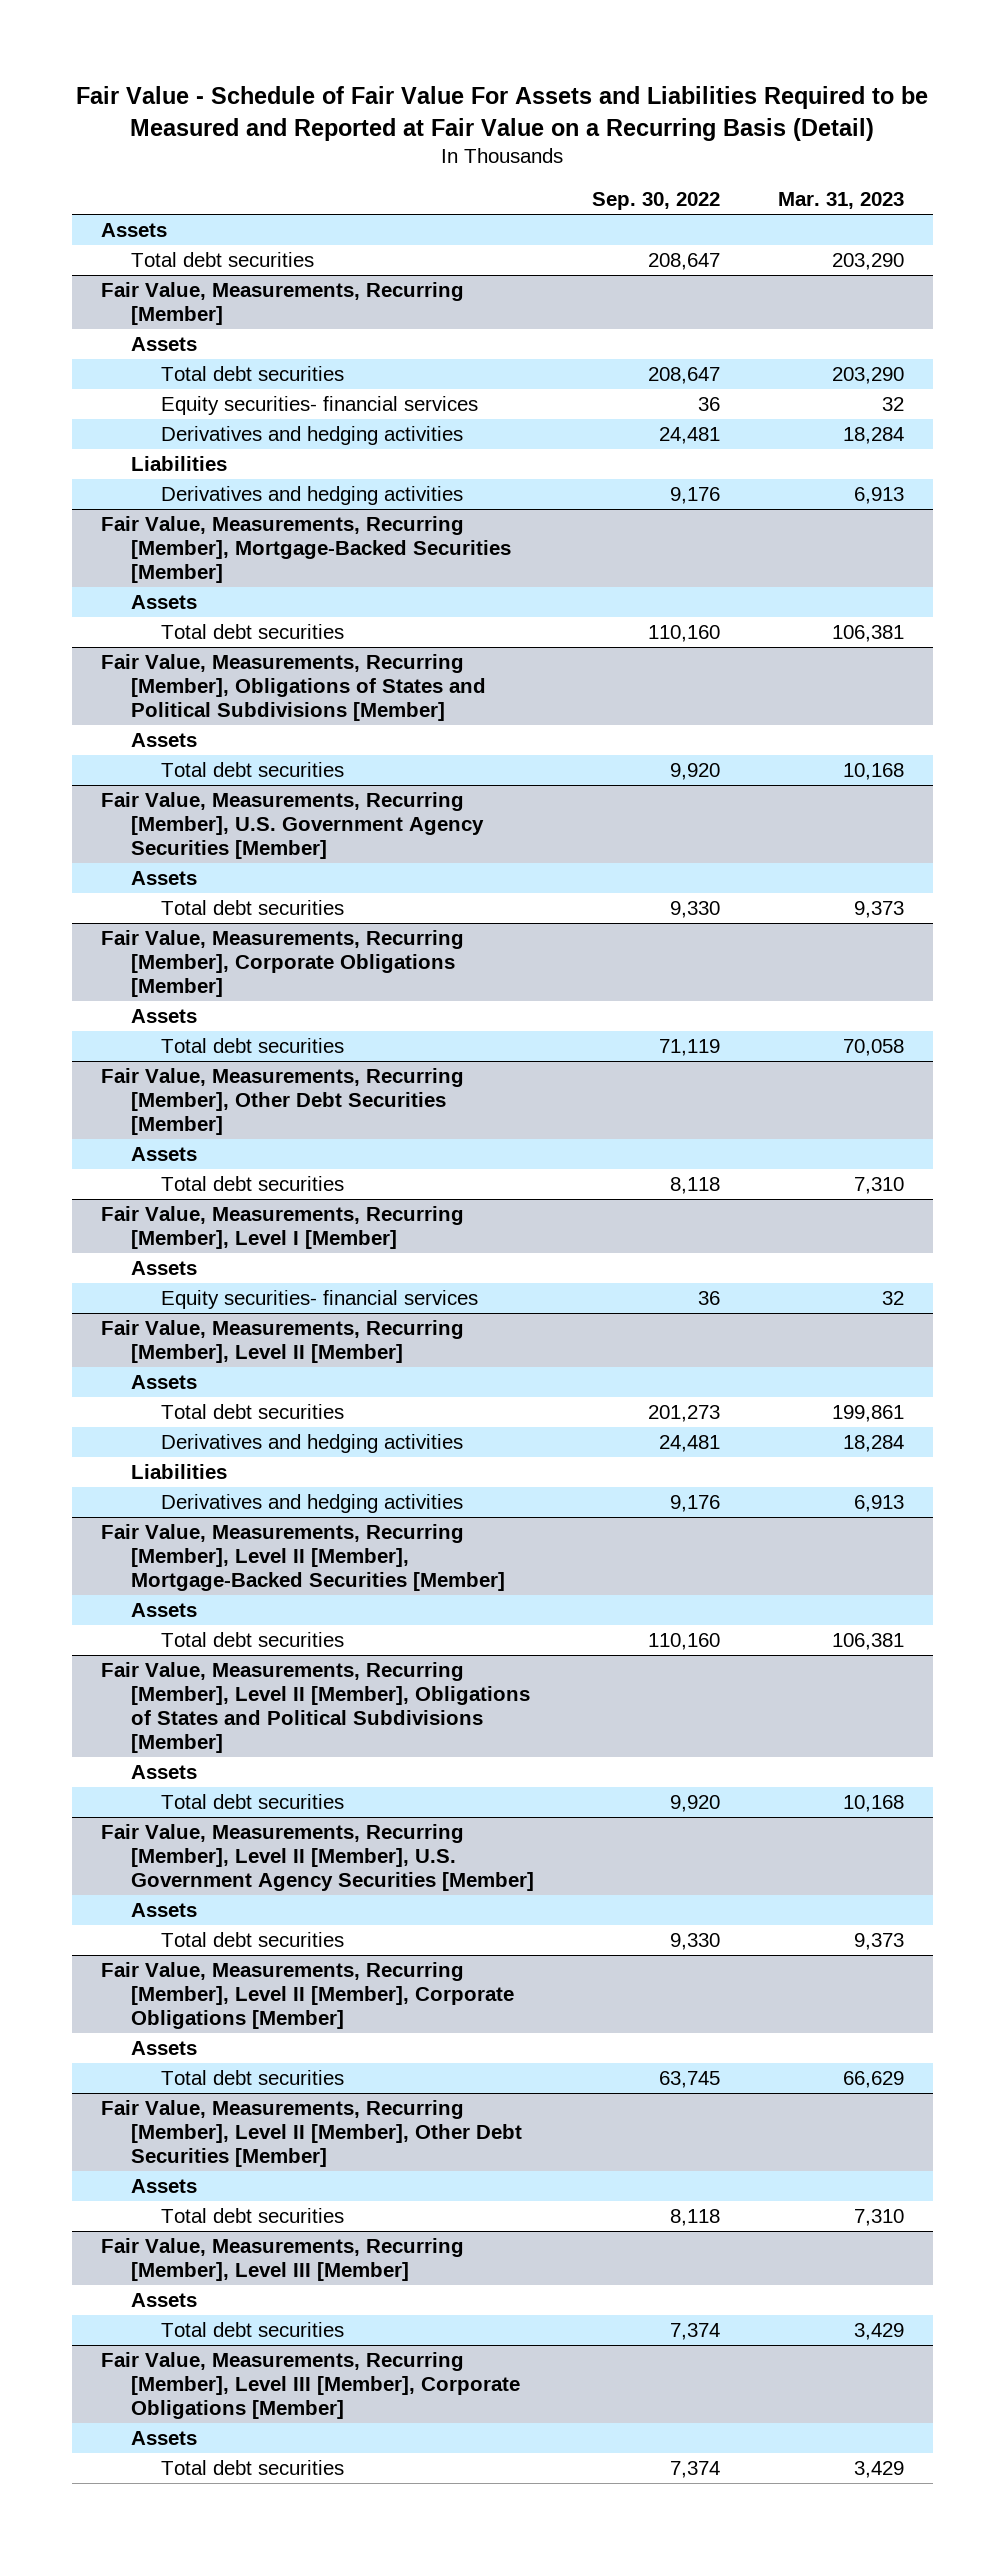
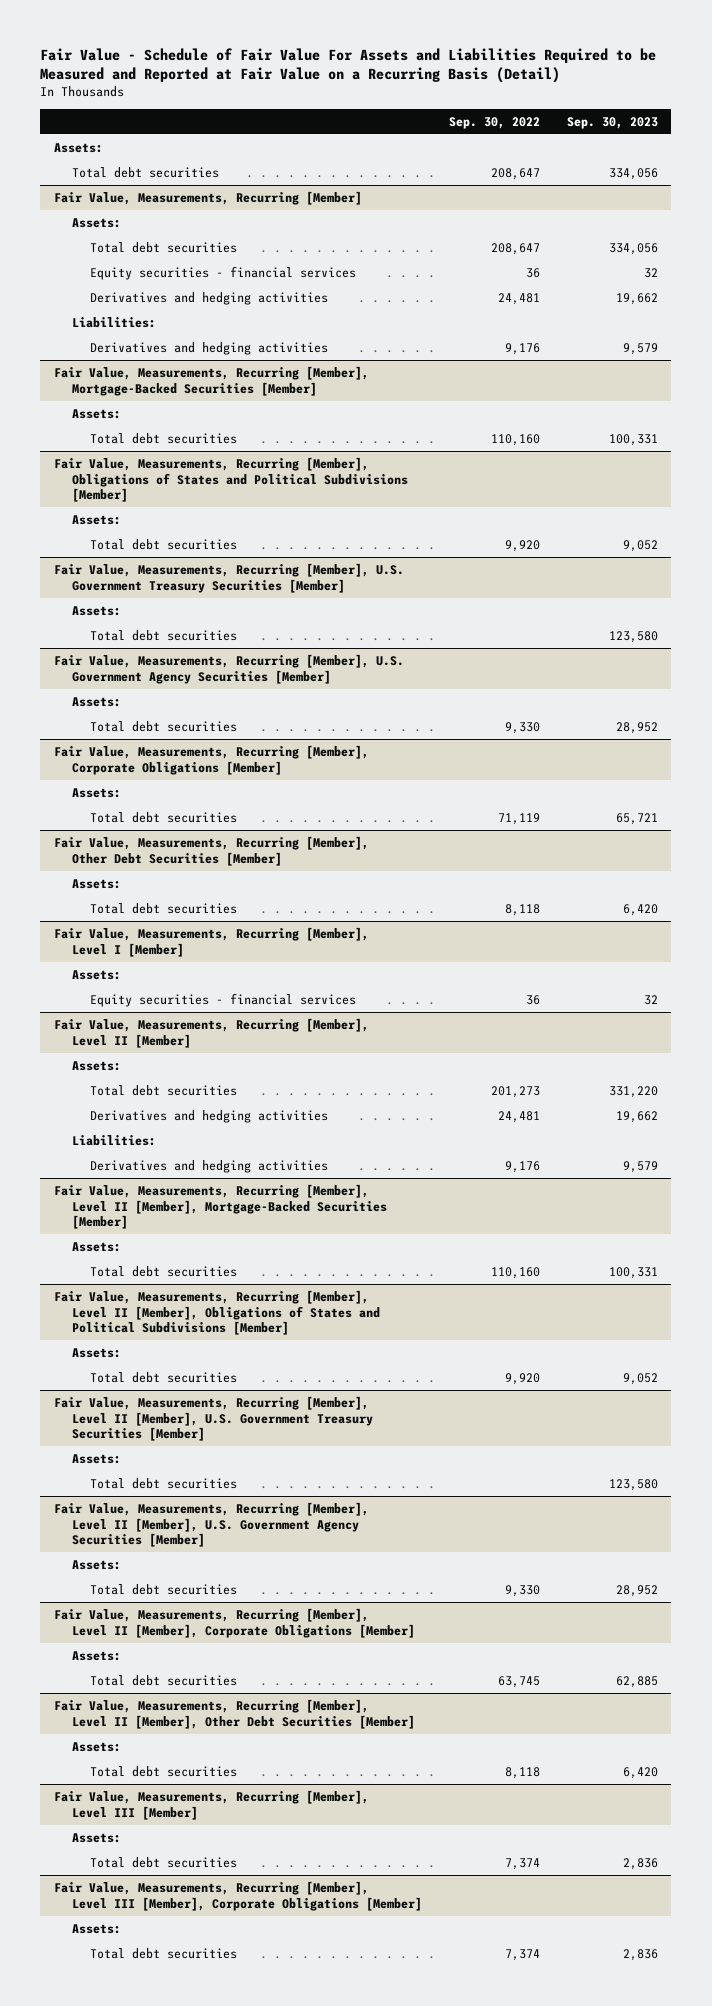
[777,192,904,210] Mar. 31, 2023 -> none
none -> [566,116,658,129] Sep. 30, 2023
[100,223,167,238] Assets -> [53,142,103,153] Assets:
[130,337,197,352] Assets -> [72,217,122,228] Assets:
[161,396,479,416] Equity securities- financial services -> [90,265,357,280] Equity securities - financial services
[130,456,227,472] Liabilities -> [72,316,157,328] Liabilities:
[130,595,197,610] Assets -> [72,408,122,419] Assets:
[130,733,197,748] Assets -> [72,514,122,525] Assets:
none -> [53,562,404,593] Fair Value, Measurements, Recurring [Member], U.S. Government Treasury Securities [Member]
none -> [72,605,122,616] Assets:
none -> [90,629,238,641] Total debt securities
[130,871,197,886] Assets -> [72,696,122,707] Assets:
[130,1009,197,1024] Assets -> [72,787,122,798] Assets:
[130,1147,197,1162] Assets -> [72,878,122,889] Assets:
[130,1261,197,1276] Assets -> [72,969,122,980] Assets:
[161,1290,479,1310] Equity securities- financial services -> [90,992,357,1007] Equity securities - financial services
[130,1375,197,1390] Assets -> [72,1060,122,1071] Assets:
[130,1464,227,1480] Liabilities -> [72,1134,157,1146] Liabilities:
[130,1603,197,1618] Assets -> [72,1241,122,1252] Assets:
[130,1765,197,1780] Assets -> [72,1347,122,1358] Assets:
none -> [53,1395,374,1442] Fair Value, Measurements, Recurring [Member], Level II [Member], U.S. Government Treasury Securities [Member]
none -> [72,1453,122,1464] Assets:
none -> [90,1477,238,1489] Total debt securities
[130,1903,197,1918] Assets -> [72,1559,122,1570] Assets:
[130,2041,197,2056] Assets -> [72,1650,122,1661] Assets:
[130,2179,197,2194] Assets -> [72,1741,122,1752] Assets:
[130,2293,197,2308] Assets -> [72,1832,122,1843] Assets:
[130,2431,197,2446] Assets -> [72,1923,122,1934] Assets:

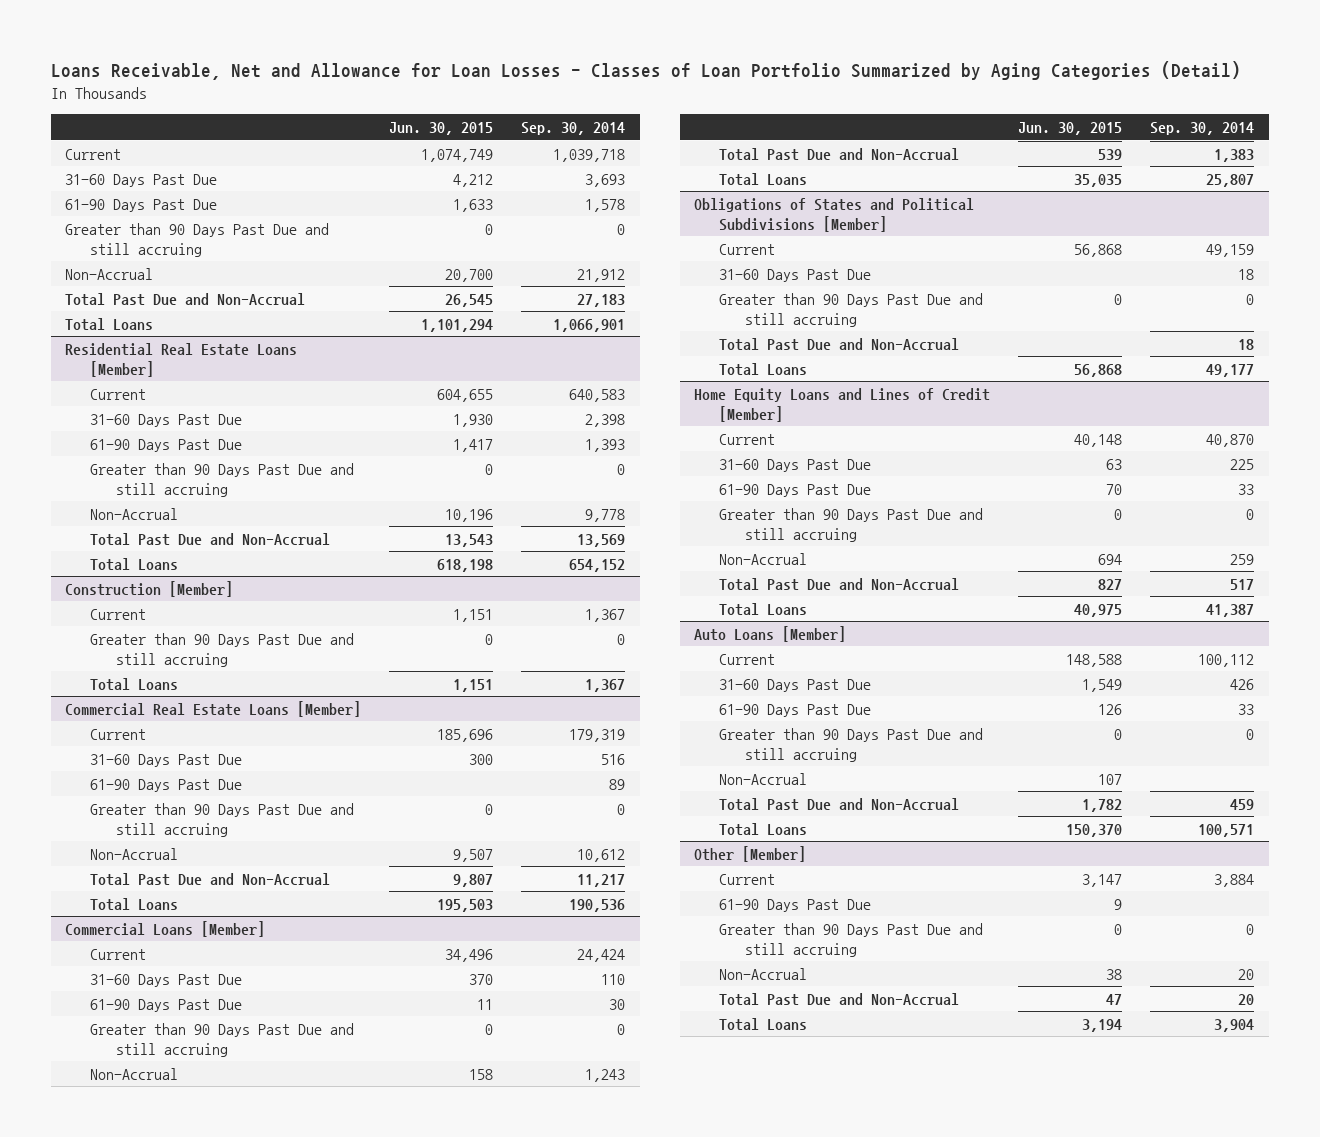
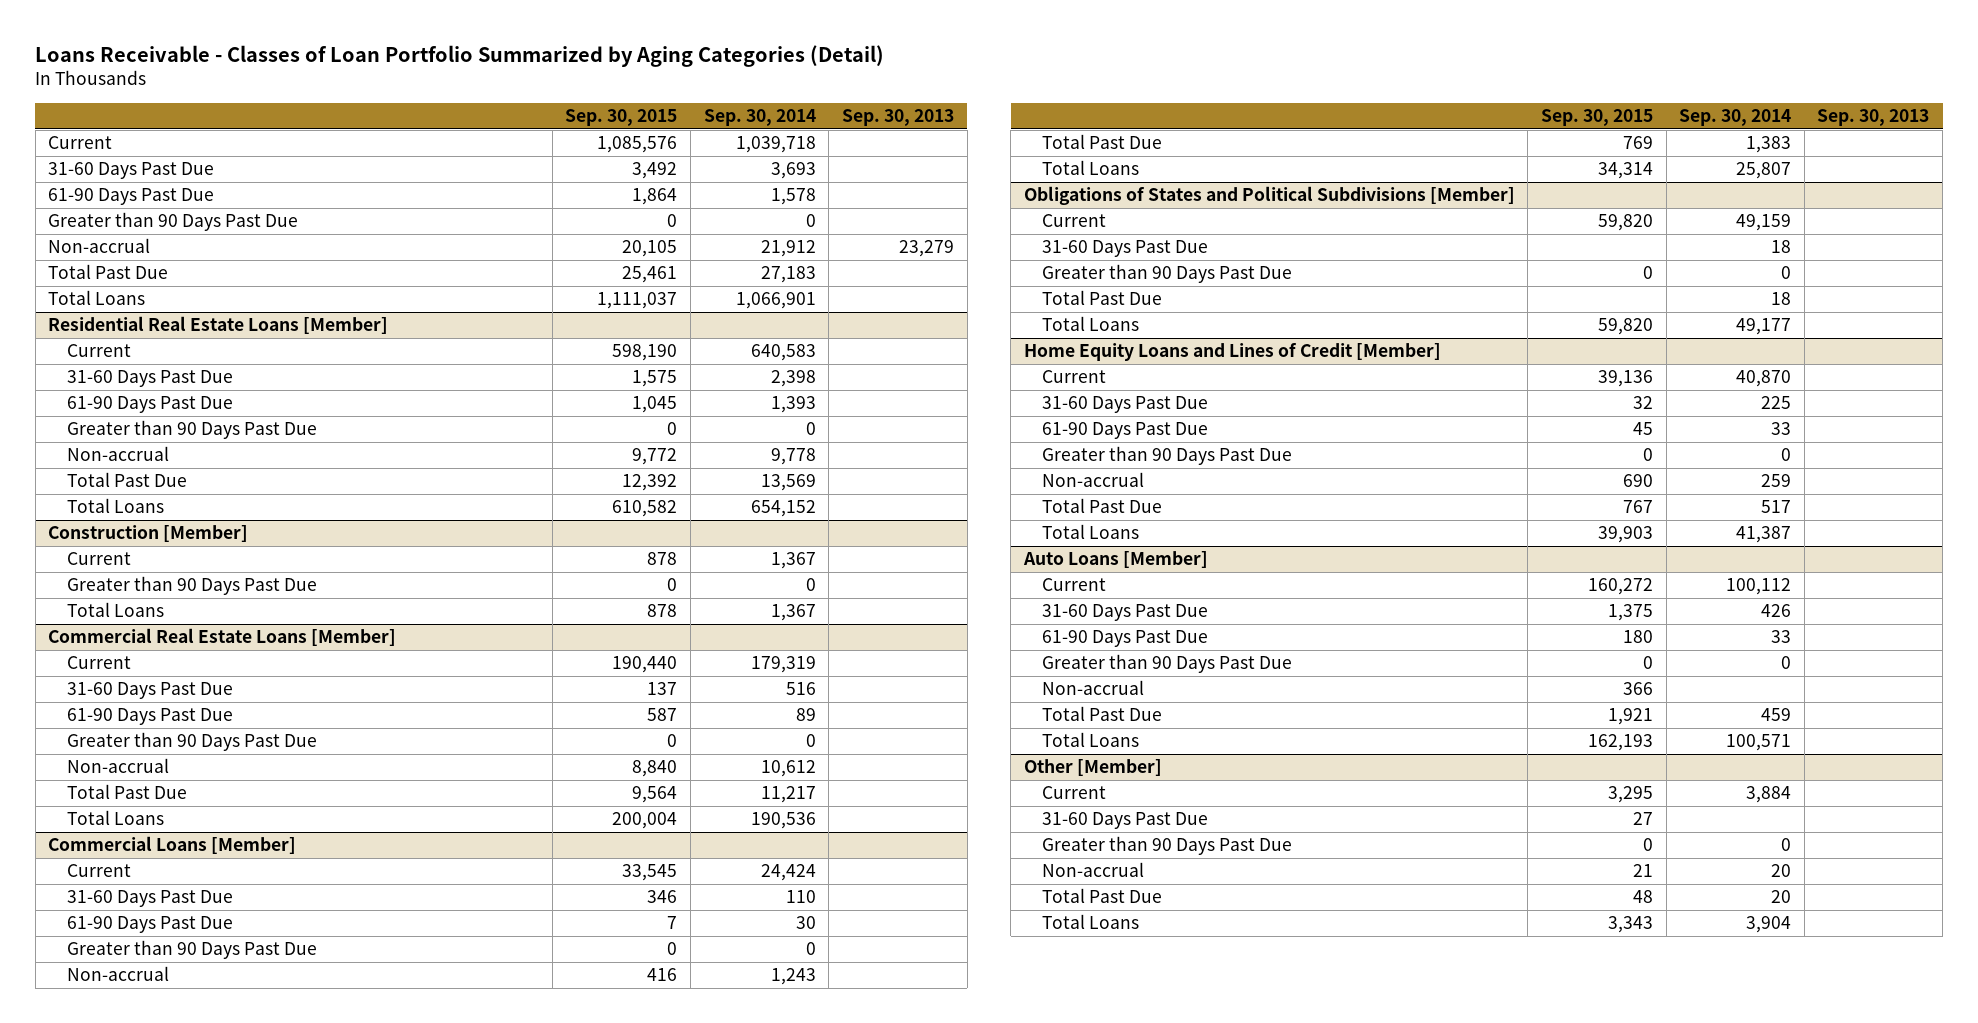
[51,61,1242,81] Loans Receivable, Net and Allowance for Loan Losses - Classes of Loan Portfolio Summarized by Aging Categories (Detail) -> [35,45,885,68] Loans Receivable - Classes of Loan Portfolio Summarized by Aging Categories (Detail)
[389,122,494,136] Jun. 30, 2015 -> none
none -> [565,109,678,127] Sep. 30, 2015
none -> [841,109,954,127] Sep. 30, 2013
[65,222,330,257] Greater than 90 Days Past Due and still accruing -> [48,212,299,232] Greater than 90 Days Past Due
[65,267,154,280] Non-Accrual -> [48,238,151,254] Non-accrual
[65,292,306,306] Total Past Due and Non-Accrual -> [48,264,169,280] Total Past Due
[90,462,355,497] Greater than 90 Days Past Due and still accruing -> [66,420,317,440] Greater than 90 Days Past Due
[90,507,179,520] Non-Accrual -> [66,446,169,462] Non-accrual
[90,532,331,546] Total Past Due and Non-Accrual -> [66,472,187,488] Total Past Due
[90,632,355,667] Greater than 90 Days Past Due and still accruing -> [66,576,317,596] Greater than 90 Days Past Due
[90,802,355,837] Greater than 90 Days Past Due and still accruing -> [66,732,317,752] Greater than 90 Days Past Due
[90,847,179,860] Non-Accrual -> [66,758,169,774] Non-accrual
[90,872,331,886] Total Past Due and Non-Accrual -> [66,784,187,800] Total Past Due
[90,1022,355,1057] Greater than 90 Days Past Due and still accruing -> [66,940,317,960] Greater than 90 Days Past Due
[90,1067,179,1080] Non-Accrual -> [66,966,169,982] Non-accrual
[719,147,960,161] Total Past Due and Non-Accrual -> [1042,134,1163,150] Total Past Due
[719,292,984,327] Greater than 90 Days Past Due and still accruing -> [1042,264,1293,284] Greater than 90 Days Past Due
[719,337,960,351] Total Past Due and Non-Accrual -> [1042,290,1163,306] Total Past Due
[719,507,984,542] Greater than 90 Days Past Due and still accruing -> [1042,446,1293,466] Greater than 90 Days Past Due
[719,552,808,565] Non-Accrual -> [1042,472,1145,488] Non-accrual
[719,577,960,591] Total Past Due and Non-Accrual -> [1042,498,1163,514] Total Past Due
[719,727,984,762] Greater than 90 Days Past Due and still accruing -> [1042,654,1293,674] Greater than 90 Days Past Due
[719,772,808,785] Non-Accrual -> [1042,680,1145,696] Non-accrual
[719,797,960,811] Total Past Due and Non-Accrual -> [1042,706,1163,722] Total Past Due
[719,898,872,912] 61-90 Days Past Due -> none
none -> [1042,812,1209,830] 31-60 Days Past Due
[719,922,984,957] Greater than 90 Days Past Due and still accruing -> [1042,836,1293,856] Greater than 90 Days Past Due
[719,967,808,980] Non-Accrual -> [1042,862,1145,878] Non-accrual
[719,992,960,1006] Total Past Due and Non-Accrual -> [1042,888,1163,904] Total Past Due

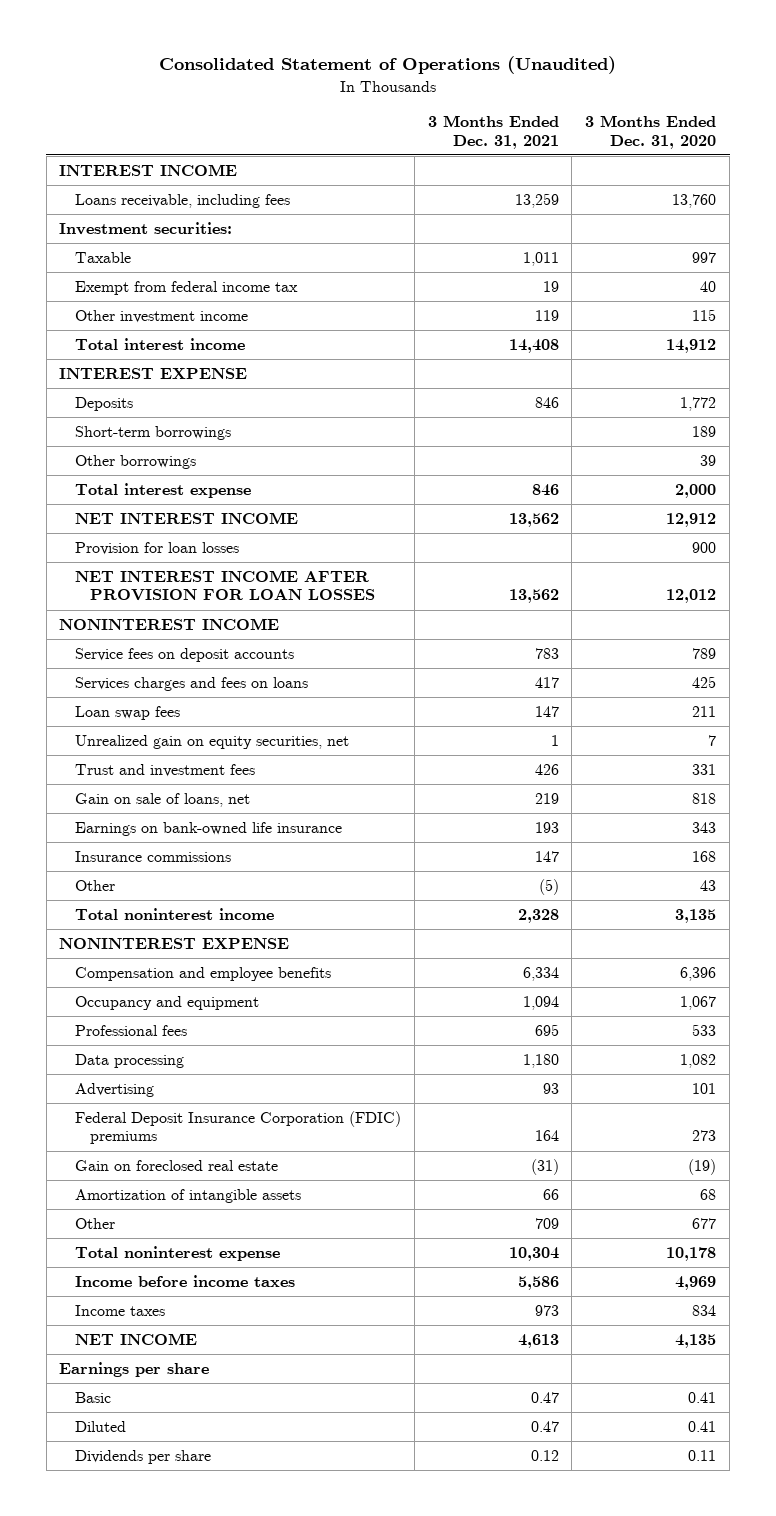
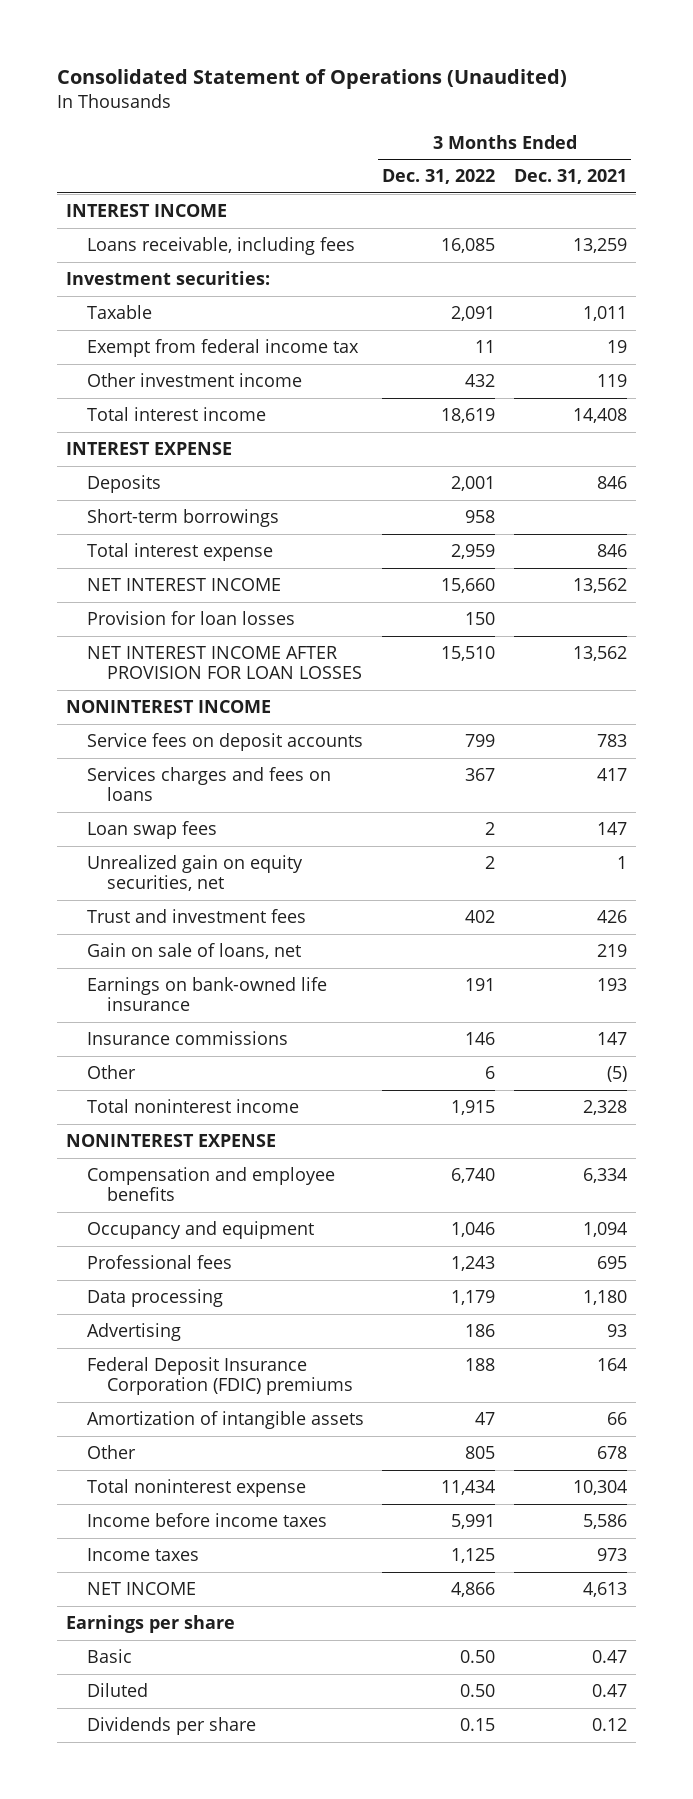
[585,115,717,149] 3 Months Ended Dec. 31, 2020 -> none
none -> [382,169,496,185] Dec. 31, 2022
[74,455,196,470] Other borrowings -> none
[74,1160,278,1172] Gain on foreclosed real estate -> none
[534,1218,559,1230] 709 -> [596,1446,627,1460] 678

